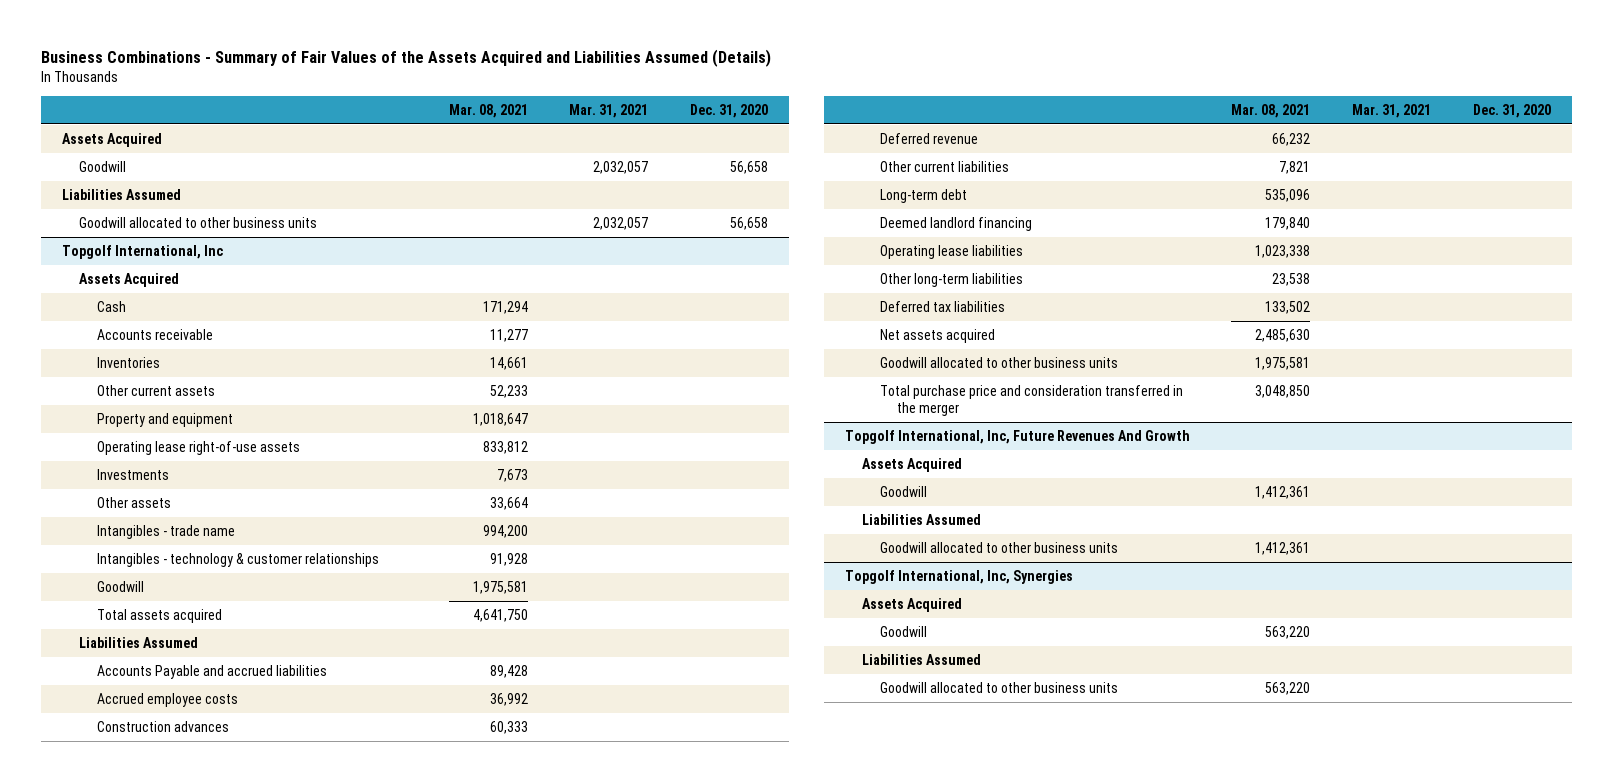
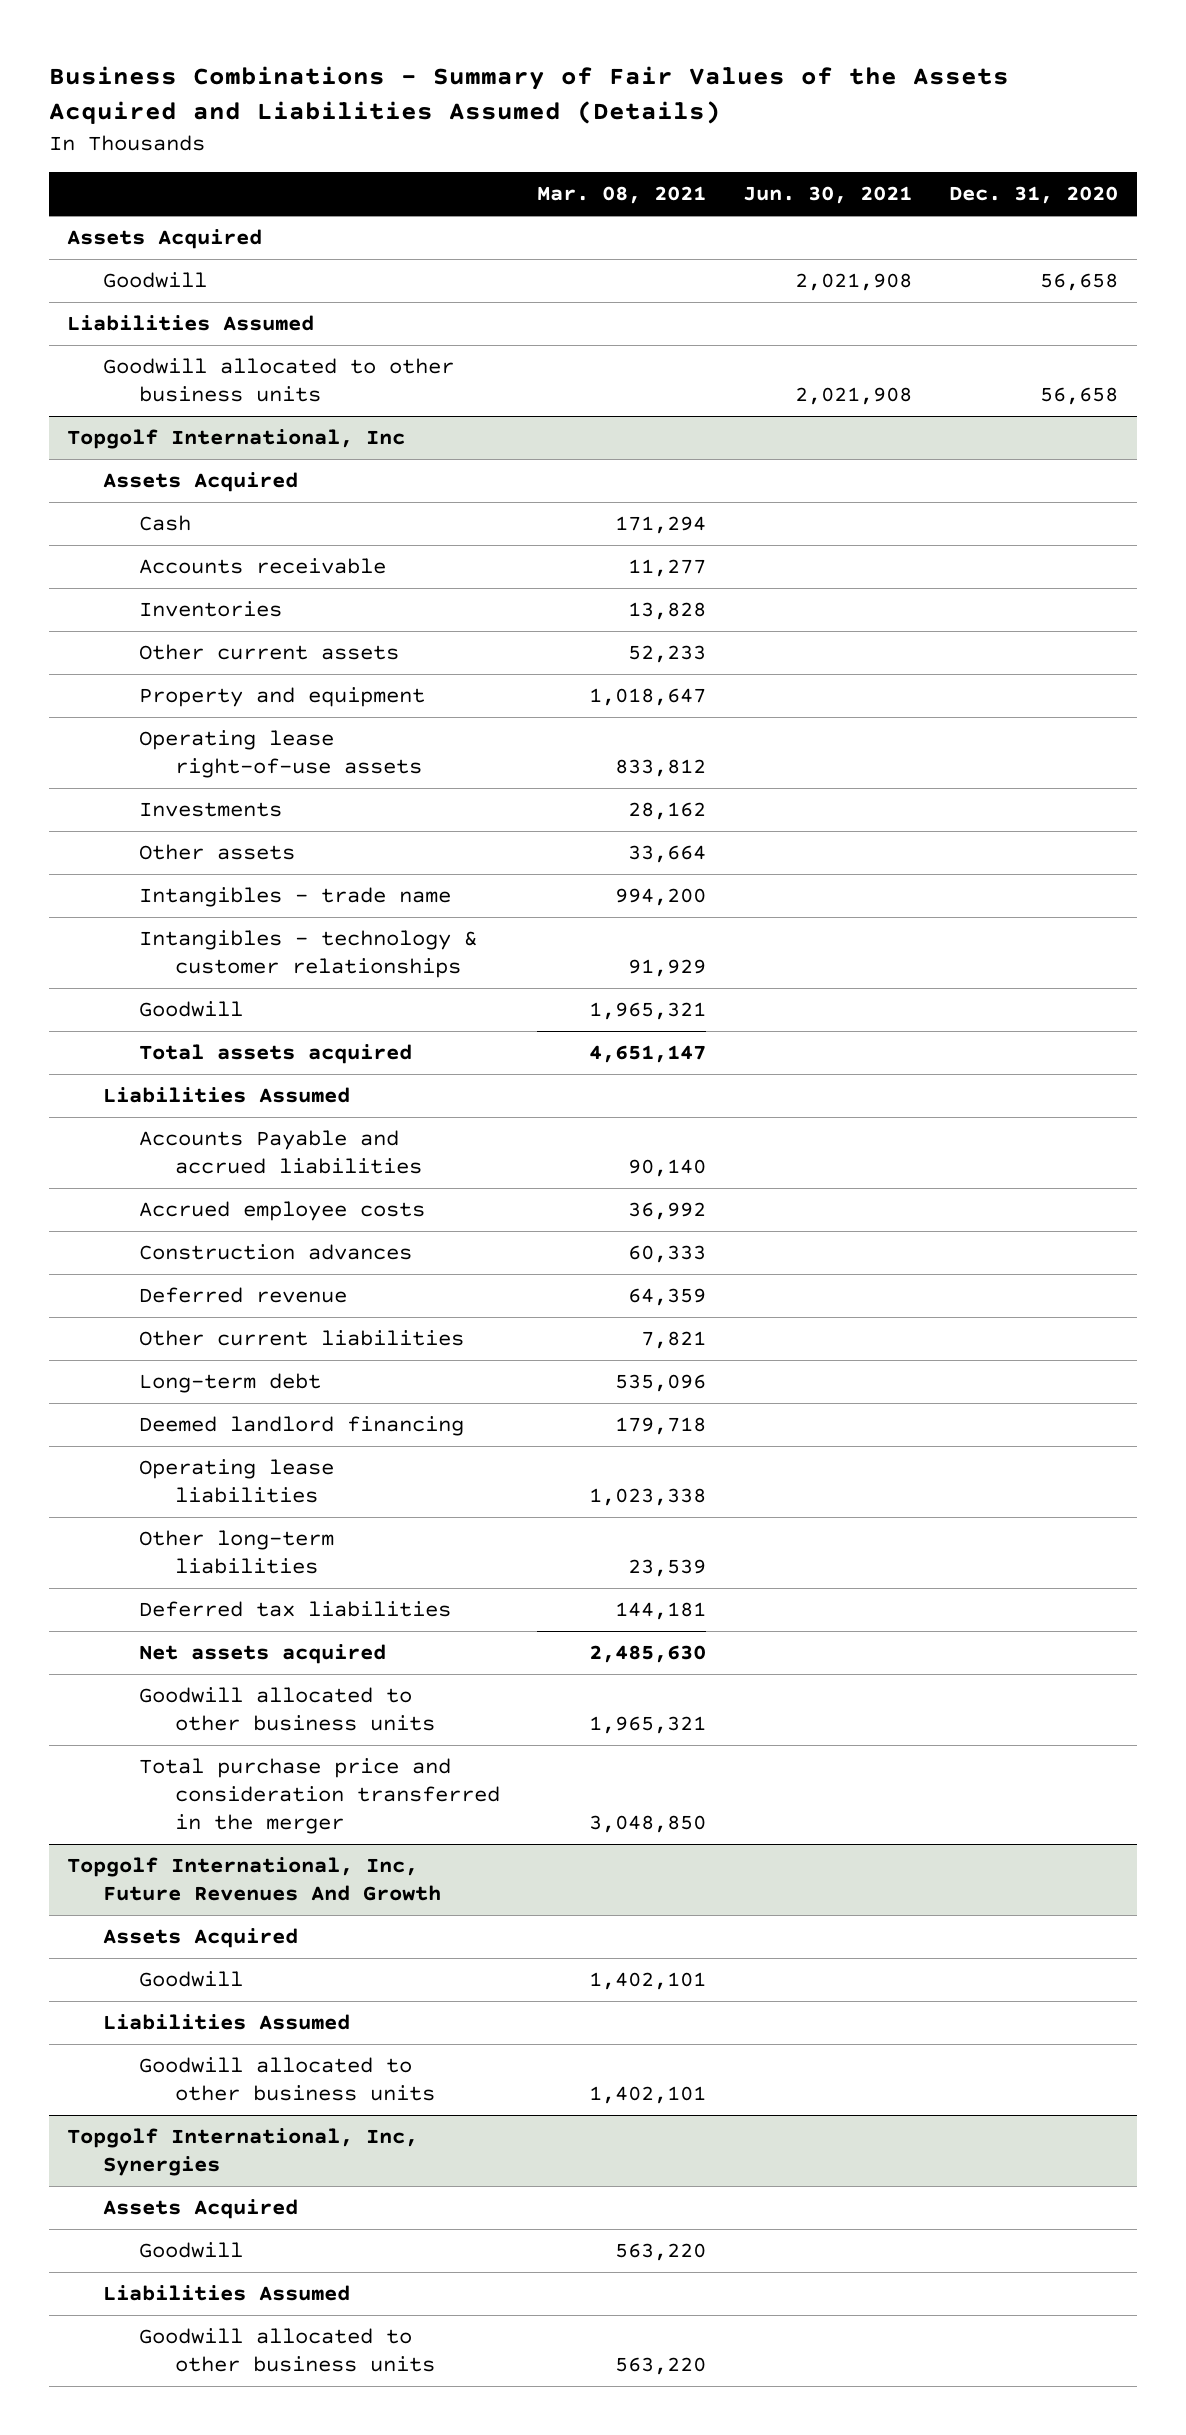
[569,103,649,118] Mar. 31, 2021 -> none
none -> [743,186,913,205] Jun. 30, 2021
[489,356,528,370] 14,661 -> [627,602,706,621] 13,828
[496,468,528,482] 7,673 -> [627,802,706,821] 28,162
[489,552,528,566] 91,928 -> [627,959,706,978] 91,929
[472,580,528,594] 1,975,581 -> [588,1002,706,1021] 1,965,321
[472,608,528,622] 4,641,750 -> [588,1045,706,1064] 4,651,147
[489,664,528,678] 89,428 -> [627,1159,706,1178] 90,140
[1272,132,1311,146] 66,232 -> [627,1288,706,1307] 64,359
[1265,216,1311,230] 179,840 -> [614,1417,706,1436] 179,718
[1272,272,1311,286] 23,538 -> [627,1559,706,1578] 23,539
[1265,300,1311,314] 133,502 -> [614,1602,706,1621] 144,181
[1255,356,1311,370] 1,975,581 -> [588,1716,706,1735] 1,965,321
[1255,485,1311,499] 1,412,361 -> [588,1972,706,1991] 1,402,101
[1255,541,1311,555] 1,412,361 -> [588,2086,706,2105] 1,402,101

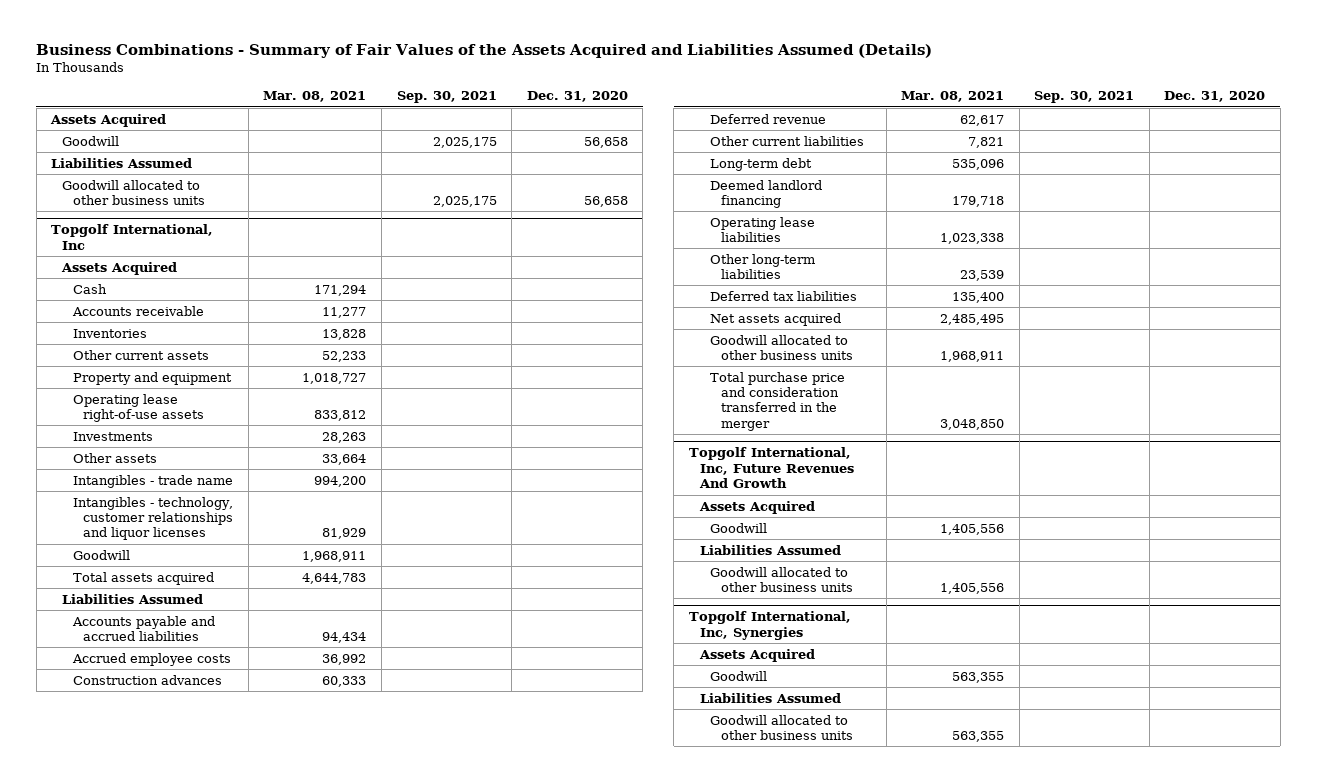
[743,186,913,205] Jun. 30, 2021 -> none
none -> [396,91,497,104] Sep. 30, 2021
[588,688,706,707] 1,018,647 -> [302,372,367,384] 1,018,727
[627,802,706,821] 28,162 -> [322,431,367,443] 28,263
[138,930,477,979] Intangibles - technology & customer relationships -> [72,496,234,541] Intangibles - technology, customer relationships and liquor licenses
[627,959,706,978] 91,929 -> [322,528,367,540] 81,929
[588,1002,706,1021] 1,965,321 -> [302,550,367,562] 1,968,911
[588,1045,706,1064] 4,651,147 -> [302,572,367,584] 4,644,783
[138,1130,422,1175] Accounts Payable and accrued liabilities -> [71,615,215,641] Accounts payable and accrued liabilities
[627,1159,706,1178] 90,140 -> [322,631,367,643] 94,434
[627,1288,706,1307] 64,359 -> [960,114,1005,126] 62,617
[614,1602,706,1621] 144,181 -> [952,291,1005,303] 135,400
[588,1645,706,1664] 2,485,630 -> [940,313,1005,325] 2,485,495
[588,1716,706,1735] 1,965,321 -> [940,350,1005,362] 1,968,911
[588,1972,706,1991] 1,402,101 -> [940,523,1005,535] 1,405,556
[588,2086,706,2105] 1,402,101 -> [940,582,1005,594] 1,405,556
[614,2243,706,2262] 563,220 -> [952,671,1005,683] 563,355
[614,2357,706,2376] 563,220 -> [952,730,1005,742] 563,355

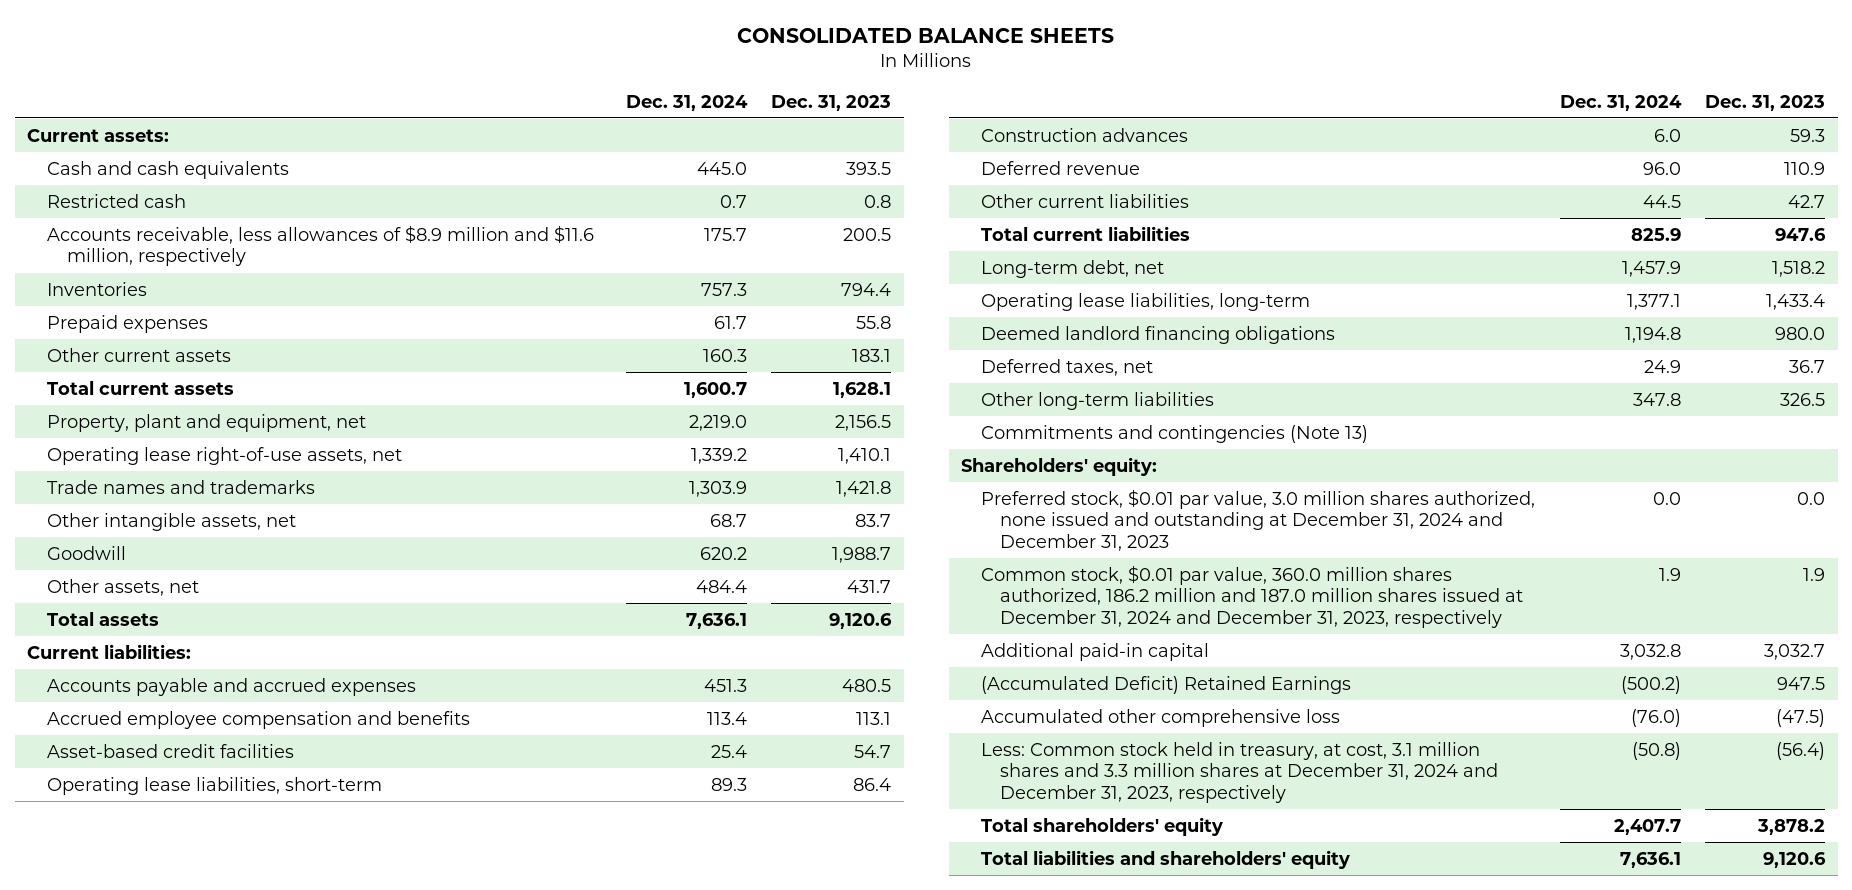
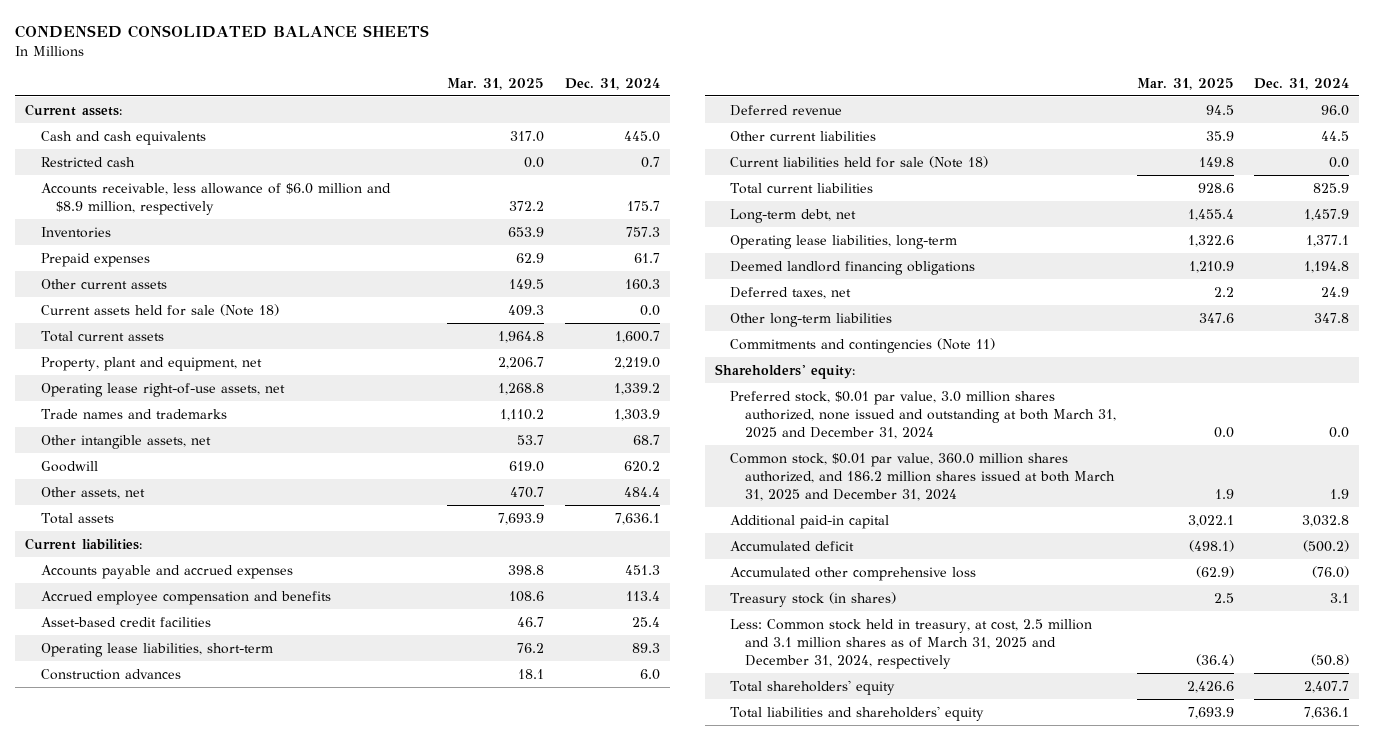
[737,27,1115,43] CONSOLIDATED BALANCE SHEETS -> [15,24,430,38] CONDENSED CONSOLIDATED BALANCE SHEETS
[771,94,892,111] Dec. 31, 2023 -> none
none -> [447,77,545,90] Mar. 31, 2025
[46,224,594,267] Accounts receivable, less allowances of $8.9 million and $11.6 million, respectively -> [40,182,391,215] Accounts receivable, less allowance of $6.0 million and $8.9 million, respectively
none -> [40,303,279,316] Current assets held for sale (Note 18)
none -> [730,155,989,168] Current liabilities held for sale (Note 18)
[980,424,1368,443] Commitments and contingencies (Note 13) -> [730,337,996,353] Commitments and contingencies (Note 11)
[980,488,1535,551] Preferred stock, $0.01 par value, 3.0 million shares authorized, none issued and outstanding at December 31, 2024 and December 31, 2023 -> [730,390,1117,439] Preferred stock, $0.01 par value, 3.0 million shares authorized, none issued and outstanding at both March 31, 2025 and December 31, 2024
[980,564,1524,628] Common stock, $0.01 par value, 360.0 million shares authorized, 186.2 million and 187.0 million shares issued at December 31, 2024 and December 31, 2023, respectively -> [730,452,1116,501] Common stock, $0.01 par value, 360.0 million shares authorized, and 186.2 million shares issued at both March 31, 2025 and December 31, 2024
[980,675,1351,694] (Accumulated Deficit) Retained Earnings -> [730,540,855,551] Accumulated deficit
none -> [730,591,897,607] Treasury stock (in shares)
[980,741,1499,803] Less: Common stock held in treasury, at cost, 3.1 million shares and 3.3 million shares at December 31, 2024 and December 31, 2023, respectively -> [730,618,1093,669] Less: Common stock held in treasury, at cost, 2.5 million and 3.1 million shares as of March 31, 2025 and December 31, 2024, respectively

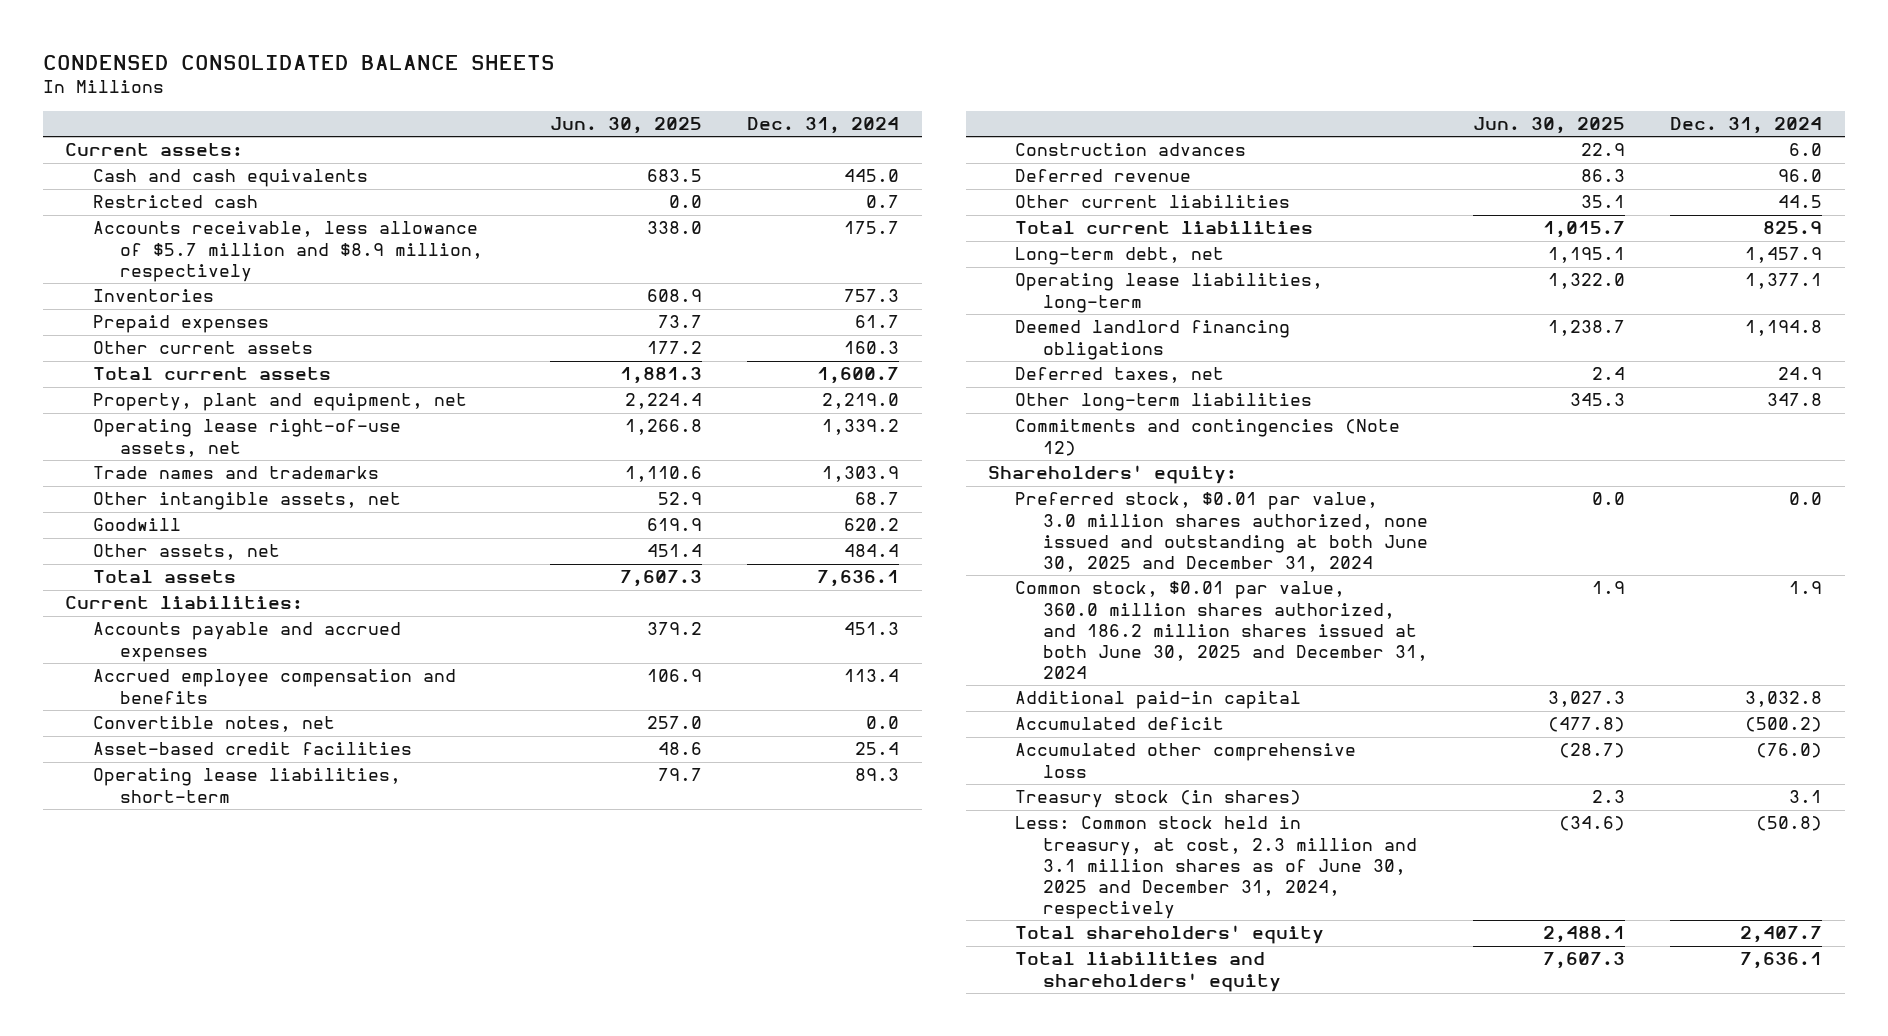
[447,77,545,90] Mar. 31, 2025 -> none
none -> [550,117,703,135] Jun. 30, 2025
[40,182,391,215] Accounts receivable, less allowance of $6.0 million and $8.9 million, respectively -> [92,221,483,282] Accounts receivable, less allowance of $5.7 million and $8.9 million, respectively
[40,303,279,316] Current assets held for sale (Note 18) -> none
none -> [92,716,335,733] Convertible notes, net
[730,155,989,168] Current liabilities held for sale (Note 18) -> none
[730,337,996,353] Commitments and contingencies (Note 11) -> [1015,419,1401,456] Commitments and contingencies (Note 12)
[730,390,1117,439] Preferred stock, $0.01 par value, 3.0 million shares authorized, none issued and outstanding at both March 31, 2025 and December 31, 2024 -> [1015,492,1428,572] Preferred stock, $0.01 par value, 3.0 million shares authorized, none issued and outstanding at both June 30, 2025 and December 31, 2024
[730,452,1116,501] Common stock, $0.01 par value, 360.0 million shares authorized, and 186.2 million shares issued at both March 31, 2025 and December 31, 2024 -> [1015,581,1428,679] Common stock, $0.01 par value, 360.0 million shares authorized, and 186.2 million shares issued at both June 30, 2025 and December 31, 2024
[730,618,1093,669] Less: Common stock held in treasury, at cost, 2.5 million and 3.1 million shares as of March 31, 2025 and December 31, 2024, respectively -> [1015,816,1417,919] Less: Common stock held in treasury, at cost, 2.3 million and 3.1 million shares as of June 30, 2025 and December 31, 2024, respectively

